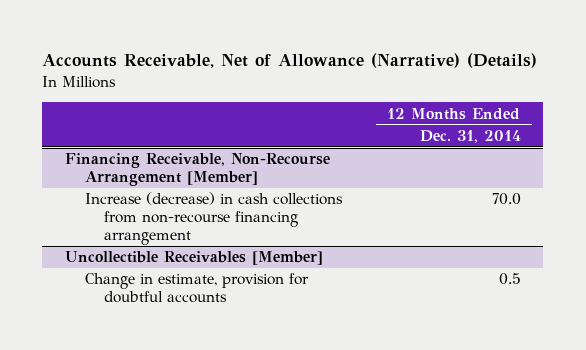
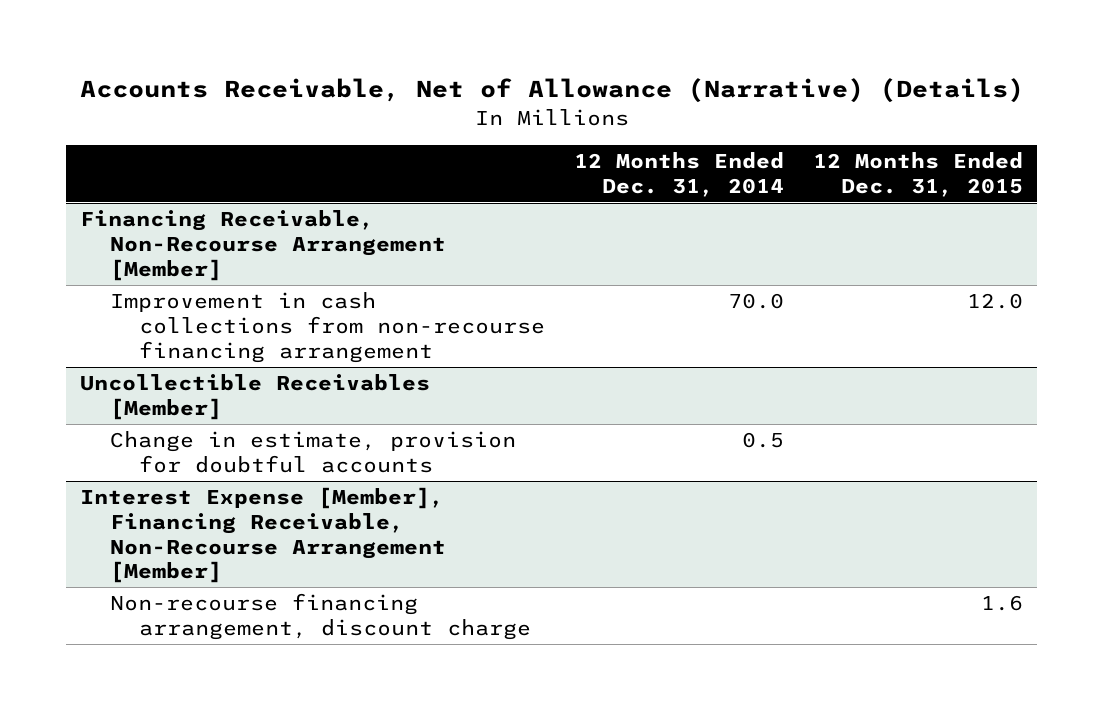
none -> [812,152,1023,197] 12 Months Ended Dec. 31, 2015
[84,192,343,246] Increase (decrease) in cash collections from non-recourse financing arrangement -> [109,292,545,363] Improvement in cash collections from non-recourse financing arrangement
none -> [80,487,446,584] Interest Expense [Member], Financing Receivable, Non-Recourse Arrangement [Member]
none -> [109,593,531,640] Non-recourse financing arrangement, discount charge

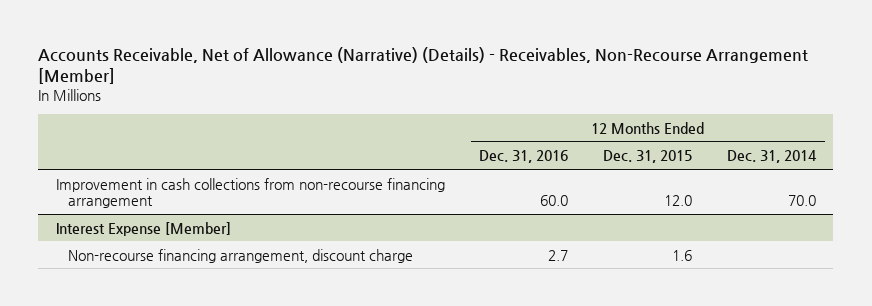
[79,78,1024,104] Accounts Receivable, Net of Allowance (Narrative) (Details) -> [38,46,809,85] Accounts Receivable, Net of Allowance (Narrative) (Details) - Receivables, Non-Recourse Arrangement [Member]
none -> [479,150,569,164] Dec. 31, 2016
[80,210,446,281] Financing Receivable, Non-Recourse Arrangement [Member] -> none
[80,374,431,420] Uncollectible Receivables [Member] -> none
[109,431,516,473] Change in estimate, provision for doubtful accounts -> none
[80,487,446,584] Interest Expense [Member], Financing Receivable, Non-Recourse Arrangement [Member] -> none
none -> [55,221,231,236] Interest Expense [Member]

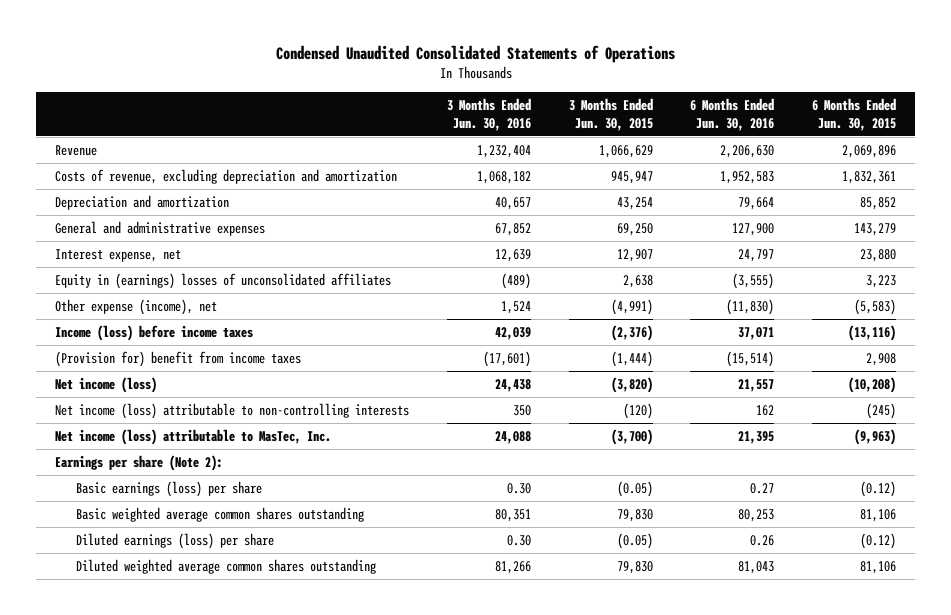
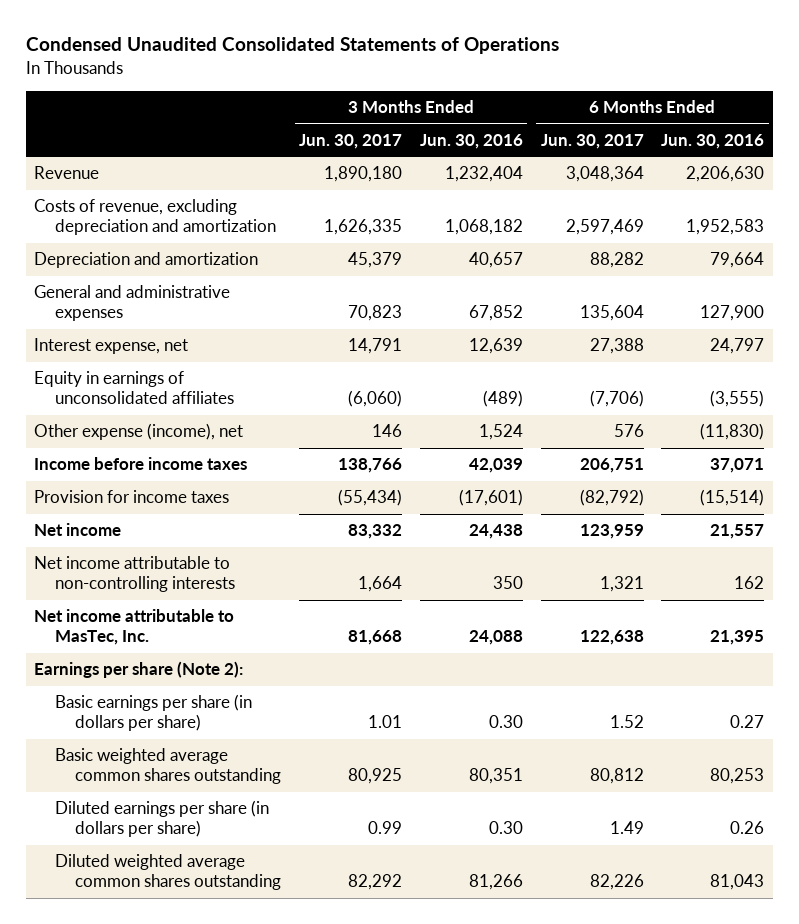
[568,98,653,131] 3 Months Ended Jun. 30, 2015 -> none
[811,98,896,131] 6 Months Ended Jun. 30, 2015 -> none
none -> [299,133,403,149] Jun. 30, 2017
none -> [540,133,644,149] Jun. 30, 2017
[55,273,392,290] Equity in (earnings) losses of unconsolidated affiliates -> [34,371,234,405] Equity in earnings of unconsolidated affiliates
[55,325,254,342] Income (loss) before income taxes -> [34,457,248,471] Income before income taxes
[55,351,302,368] (Provision for) benefit from income taxes -> [34,490,230,504] Provision for income taxes
[55,377,158,394] Net income (loss) -> [34,523,122,537] Net income
[55,403,410,420] Net income (loss) attributable to non-controlling interests -> [34,556,235,593] Net income attributable to non-controlling interests
[55,429,332,446] Net income (loss) attributable to MasTec, Inc. -> [34,609,235,646] Net income attributable to MasTec, Inc.
[75,481,262,498] Basic earnings (loss) per share -> [54,694,252,732] Basic earnings per share (in dollars per share)
[75,533,274,550] Diluted earnings (loss) per share -> [54,800,269,838] Diluted earnings per share (in dollars per share)

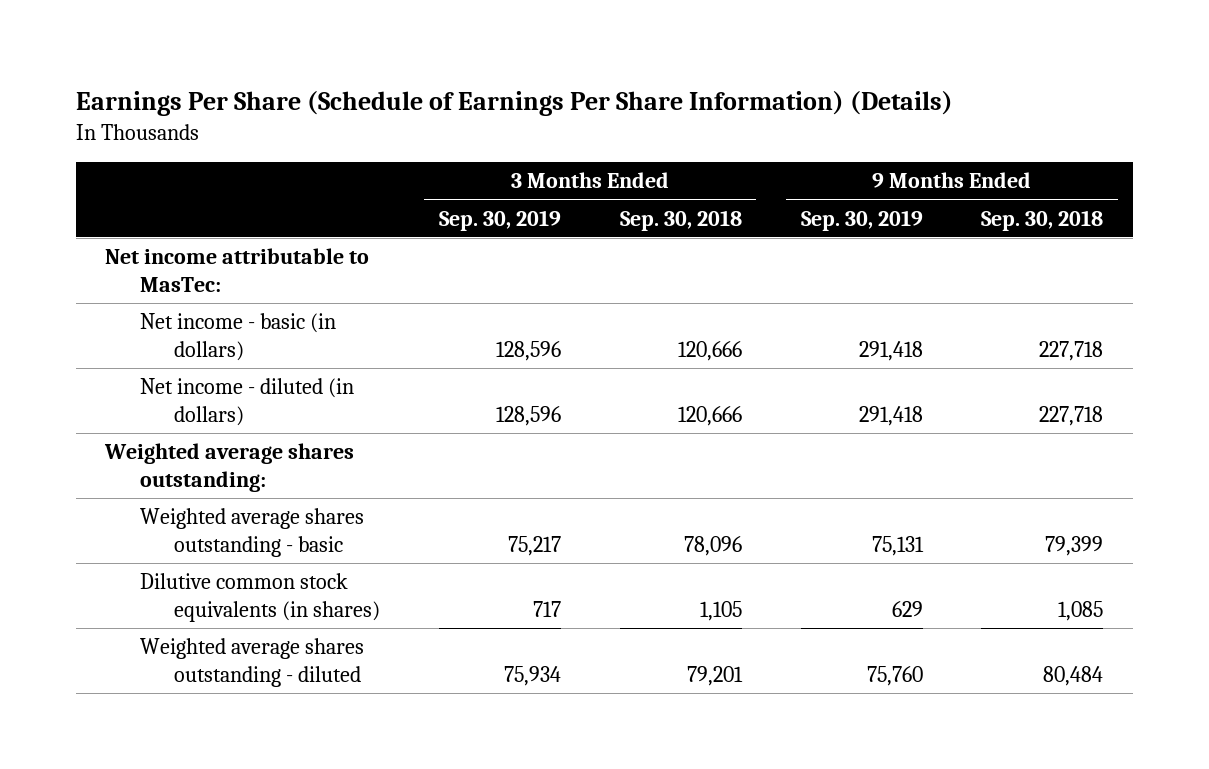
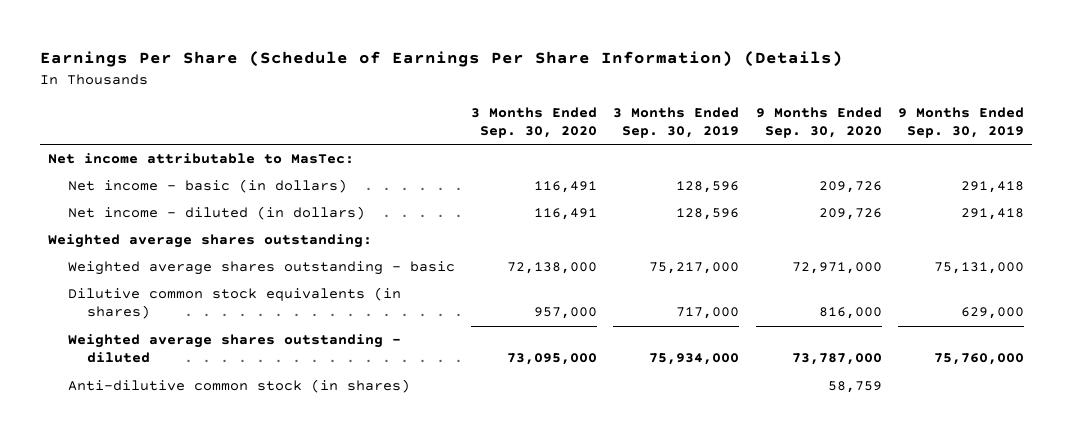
[619,209,742,231] Sep. 30, 2018 -> none
[981,209,1104,231] Sep. 30, 2018 -> none
none -> [471,107,598,139] 3 Months Ended Sep. 30, 2020
none -> [755,107,882,139] 9 Months Ended Sep. 30, 2020
[507,535,561,556] 75,217 -> [649,262,740,275] 75,217,000
[871,535,924,556] 75,131 -> [933,262,1024,275] 75,131,000
[532,600,561,617] 717 -> [676,307,740,320] 717,000
[891,600,923,617] 629 -> [960,307,1024,320] 629,000
[503,665,561,686] 75,934 -> [649,353,740,366] 75,934,000
[866,665,923,686] 75,760 -> [933,353,1024,366] 75,760,000
none -> [67,379,410,394] Anti-dilutive common stock (in shares)

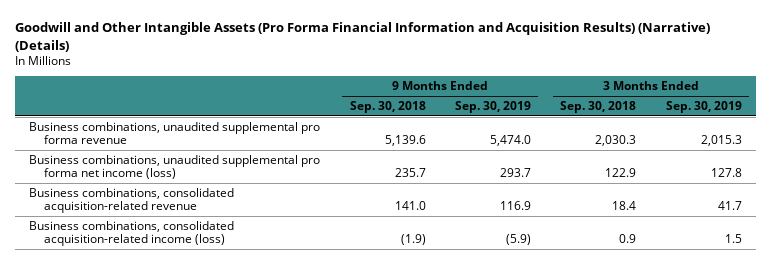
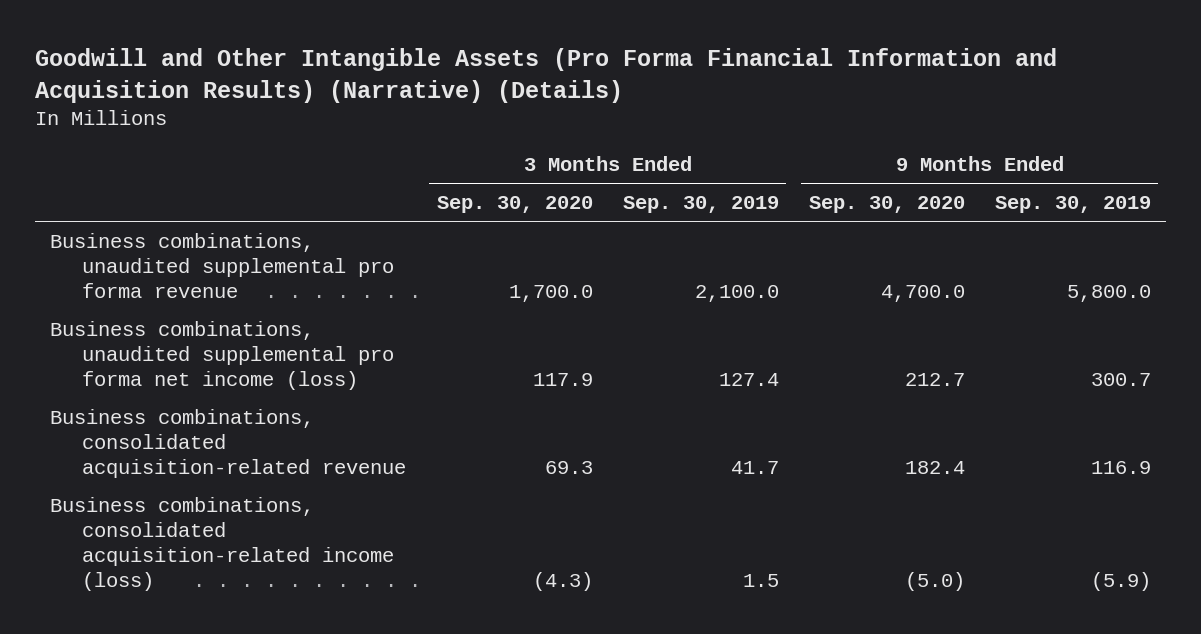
[349,100,426,113] Sep. 30, 2018 -> none
[560,100,637,113] Sep. 30, 2018 -> none
none -> [436,196,593,214] Sep. 30, 2020
none -> [808,196,965,214] Sep. 30, 2020
[489,134,531,146] 5,474.0 -> [1066,284,1151,302] 5,800.0
[700,134,742,146] 2,015.3 -> [694,284,779,302] 2,100.0
[499,167,531,177] 293.7 -> [1090,372,1151,386] 300.7
[710,167,742,177] 127.8 -> [718,372,779,386] 127.4

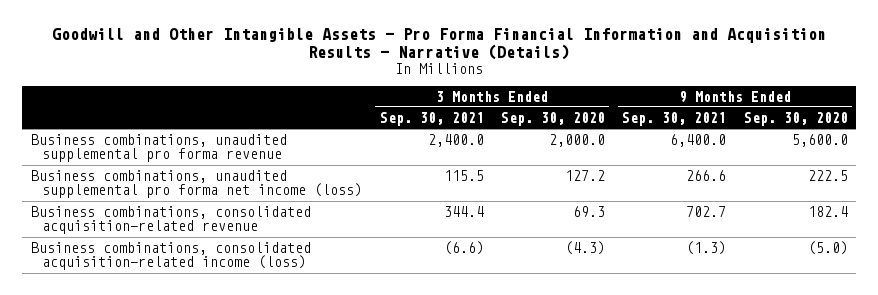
[34,48,1057,104] Goodwill and Other Intangible Assets (Pro Forma Financial Information and Acquisition Results) (Narrative) (Details) -> [52,28,827,61] Goodwill and Other Intangible Assets - Pro Forma Financial Information and Acquisition Results - Narrative (Details)
[622,196,779,214] Sep. 30, 2019 -> none
[994,196,1151,214] Sep. 30, 2019 -> none
none -> [379,112,484,127] Sep. 30, 2021
none -> [622,112,727,127] Sep. 30, 2021
[508,284,593,302] 1,700.0 -> [549,134,606,148] 2,000.0
[880,284,965,302] 4,700.0 -> [791,134,848,148] 5,600.0
[532,372,593,386] 117.9 -> [565,170,606,182] 127.2
[904,372,965,386] 212.7 -> [807,170,848,182] 222.5

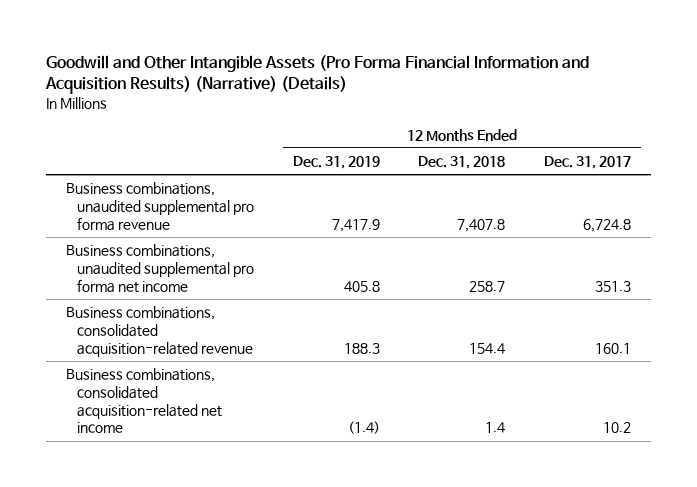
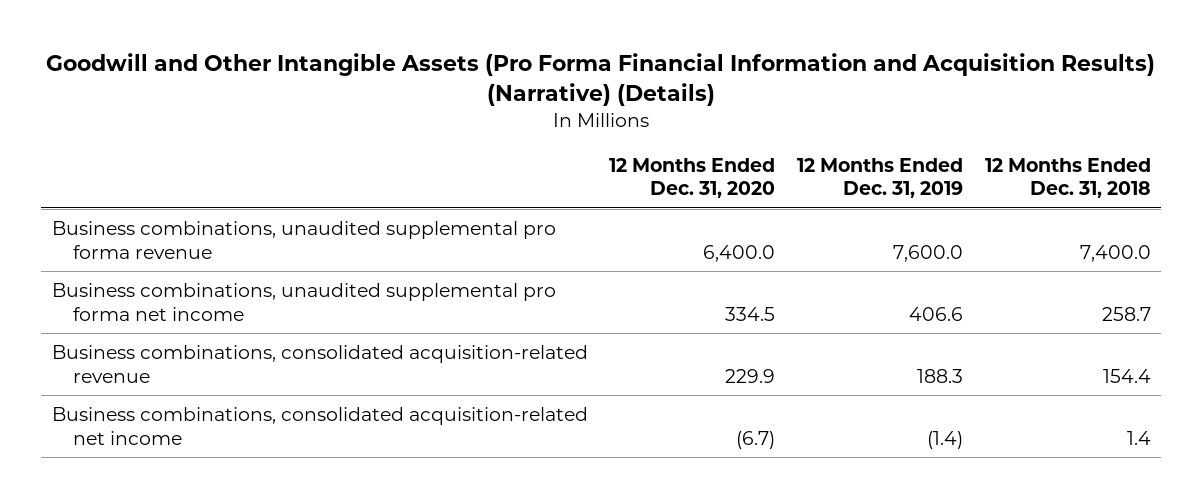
[544,155,632,169] Dec. 31, 2017 -> none
none -> [609,157,776,199] 12 Months Ended Dec. 31, 2020
[331,218,380,232] 7,417.9 -> [893,244,964,262] 7,600.0
[457,218,506,232] 7,407.8 -> [1079,244,1151,262] 7,400.0
[343,280,380,292] 405.8 -> [909,306,964,321] 406.6

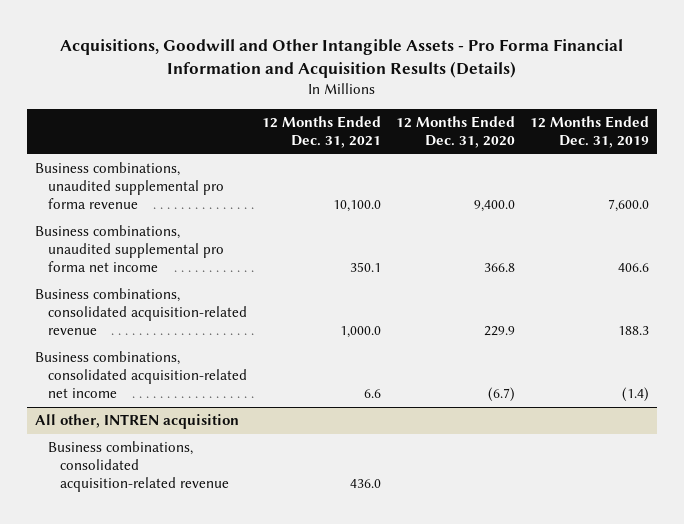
[46,52,1156,106] Goodwill and Other Intangible Assets (Pro Forma Financial Information and Acquisition Results) (Narrative) (Details) -> [59,38,623,78] Acquisitions, Goodwill and Other Intangible Assets - Pro Forma Financial Information and Acquisition Results (Details)
[984,157,1151,199] 12 Months Ended Dec. 31, 2018 -> none
none -> [261,116,381,149] 12 Months Ended Dec. 31, 2021
[703,244,776,262] 6,400.0 -> [473,200,515,213] 9,400.0
[725,306,776,321] 334.5 -> [483,263,515,273] 366.8
none -> [34,414,239,430] All other, INTREN acquisition
none -> [47,441,230,493] Business combinations, consolidated acquisition-related revenue

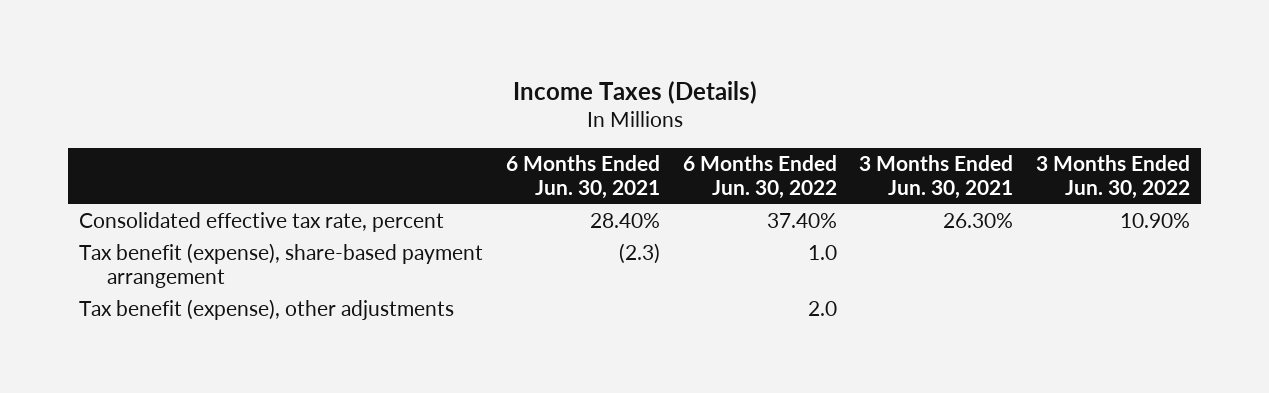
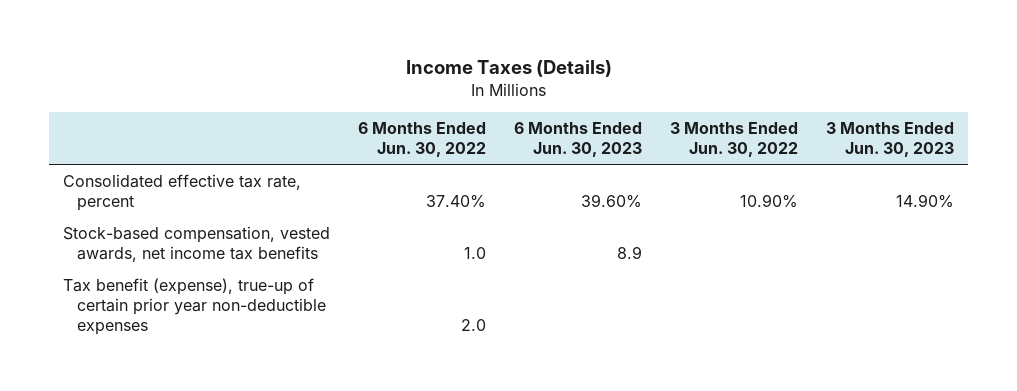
[505,155,660,200] 6 Months Ended Jun. 30, 2021 -> none
[859,155,1014,200] 3 Months Ended Jun. 30, 2021 -> none
none -> [514,121,643,157] 6 Months Ended Jun. 30, 2023
none -> [826,121,955,157] 3 Months Ended Jun. 30, 2023
[79,243,484,289] Tax benefit (expense), share-based payment arrangement -> none
none -> [62,225,330,263] Stock-based compensation, vested awards, net income tax benefits
[79,299,455,321] Tax benefit (expense), other adjustments -> [62,277,326,336] Tax benefit (expense), true-up of certain prior year non-deductible expenses

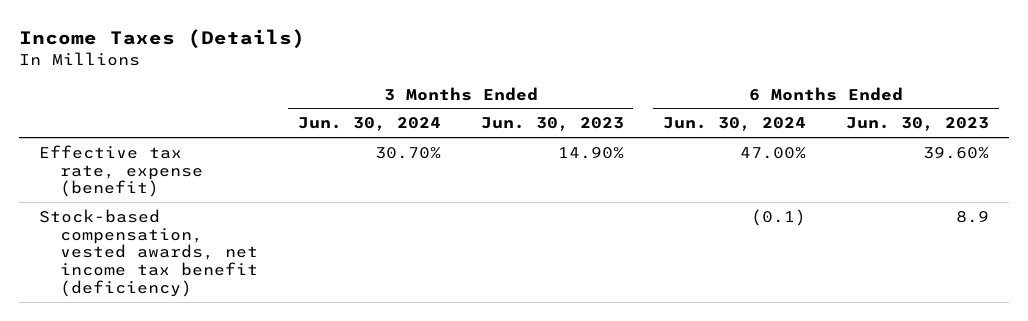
[357,121,486,157] 6 Months Ended Jun. 30, 2022 -> none
[670,121,799,157] 3 Months Ended Jun. 30, 2022 -> none
none -> [297,117,441,132] Jun. 30, 2024
none -> [663,117,807,132] Jun. 30, 2024
[62,277,326,336] Tax benefit (expense), true-up of certain prior year non-deductible expenses -> none
[62,173,301,212] Consolidated effective tax rate, percent -> [39,144,204,198] Effective tax rate, expense (benefit)
[62,225,330,263] Stock-based compensation, vested awards, net income tax benefits -> [39,208,259,298] Stock-based compensation, vested awards, net income tax benefit (deficiency)

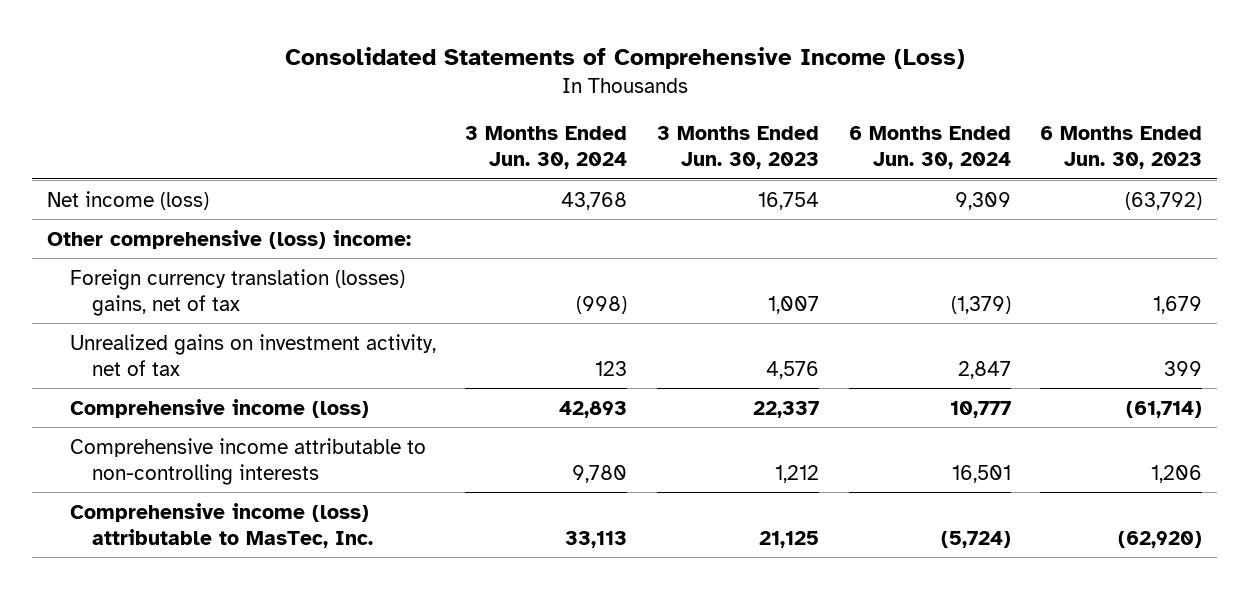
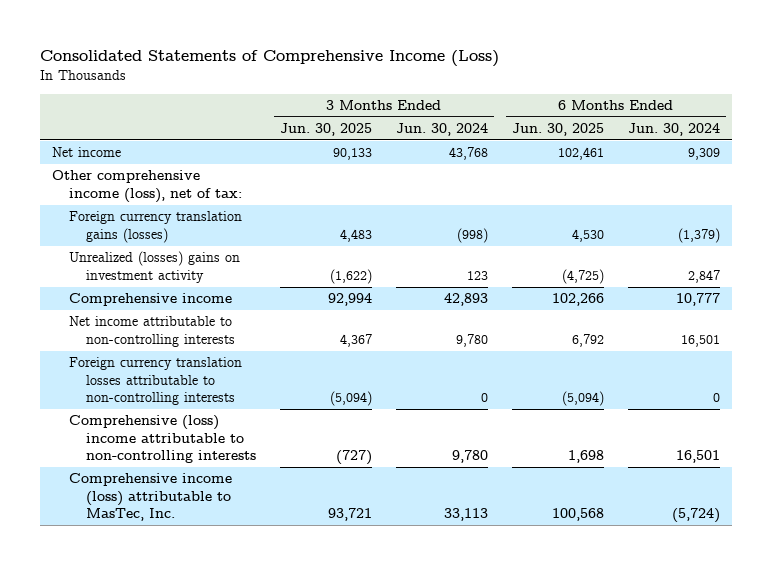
[656,125,819,170] 3 Months Ended Jun. 30, 2023 -> none
[1040,125,1203,170] 6 Months Ended Jun. 30, 2023 -> none
none -> [279,123,372,137] Jun. 30, 2025
none -> [512,123,605,137] Jun. 30, 2025
[47,190,210,210] Net income (loss) -> [52,147,122,158] Net income
[47,229,412,249] Other comprehensive (loss) income: -> [52,170,242,203] Other comprehensive income (loss), net of tax:
[69,268,405,316] Foreign currency translation (losses) gains, net of tax -> [68,211,242,243] Foreign currency translation gains (losses)
[69,333,436,376] Unrealized gains on investment activity, net of tax -> [68,251,240,283] Unrealized (losses) gains on investment activity
[69,398,369,418] Comprehensive income (loss) -> [68,293,232,307] Comprehensive income
none -> [68,316,235,347] Net income attributable to non-controlling interests
none -> [68,357,242,406] Foreign currency translation losses attributable to non-controlling interests
[69,437,426,485] Comprehensive income attributable to non-controlling interests -> [68,415,256,464] Comprehensive (loss) income attributable to non-controlling interests

